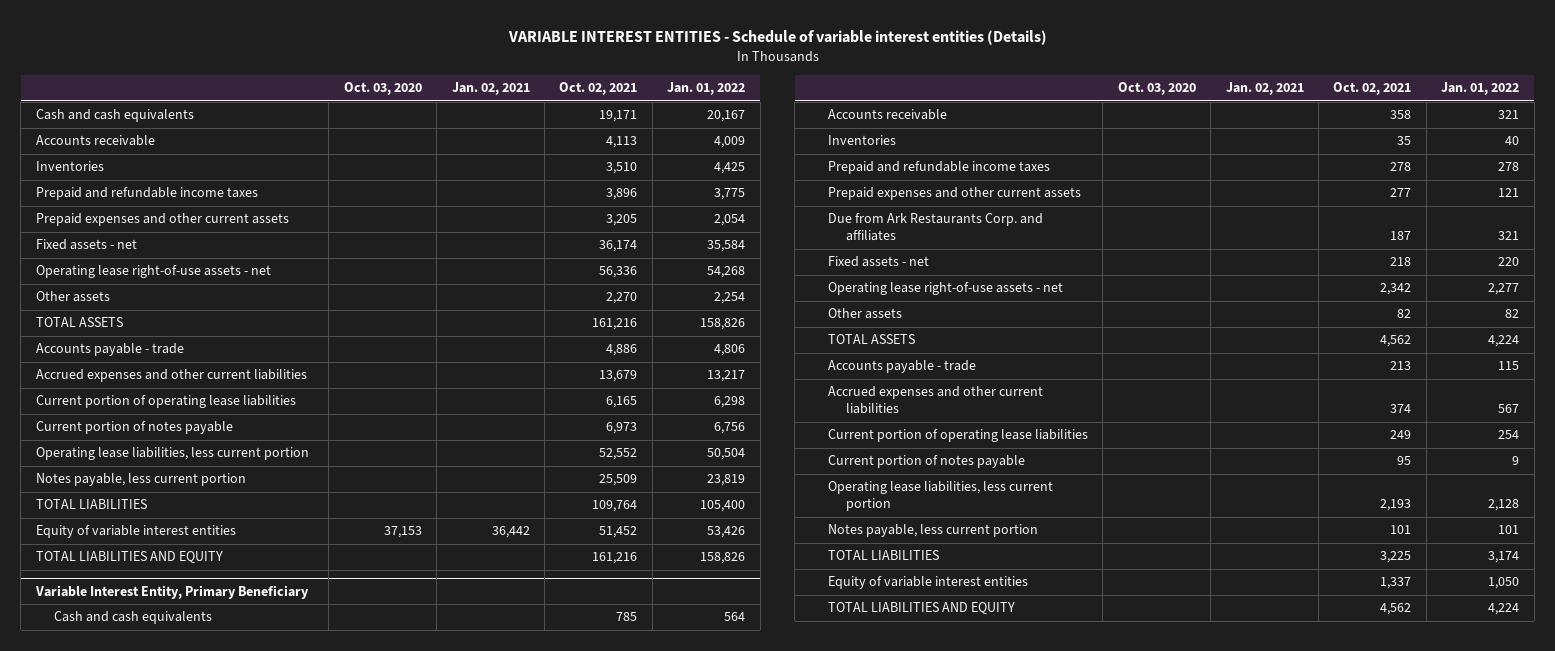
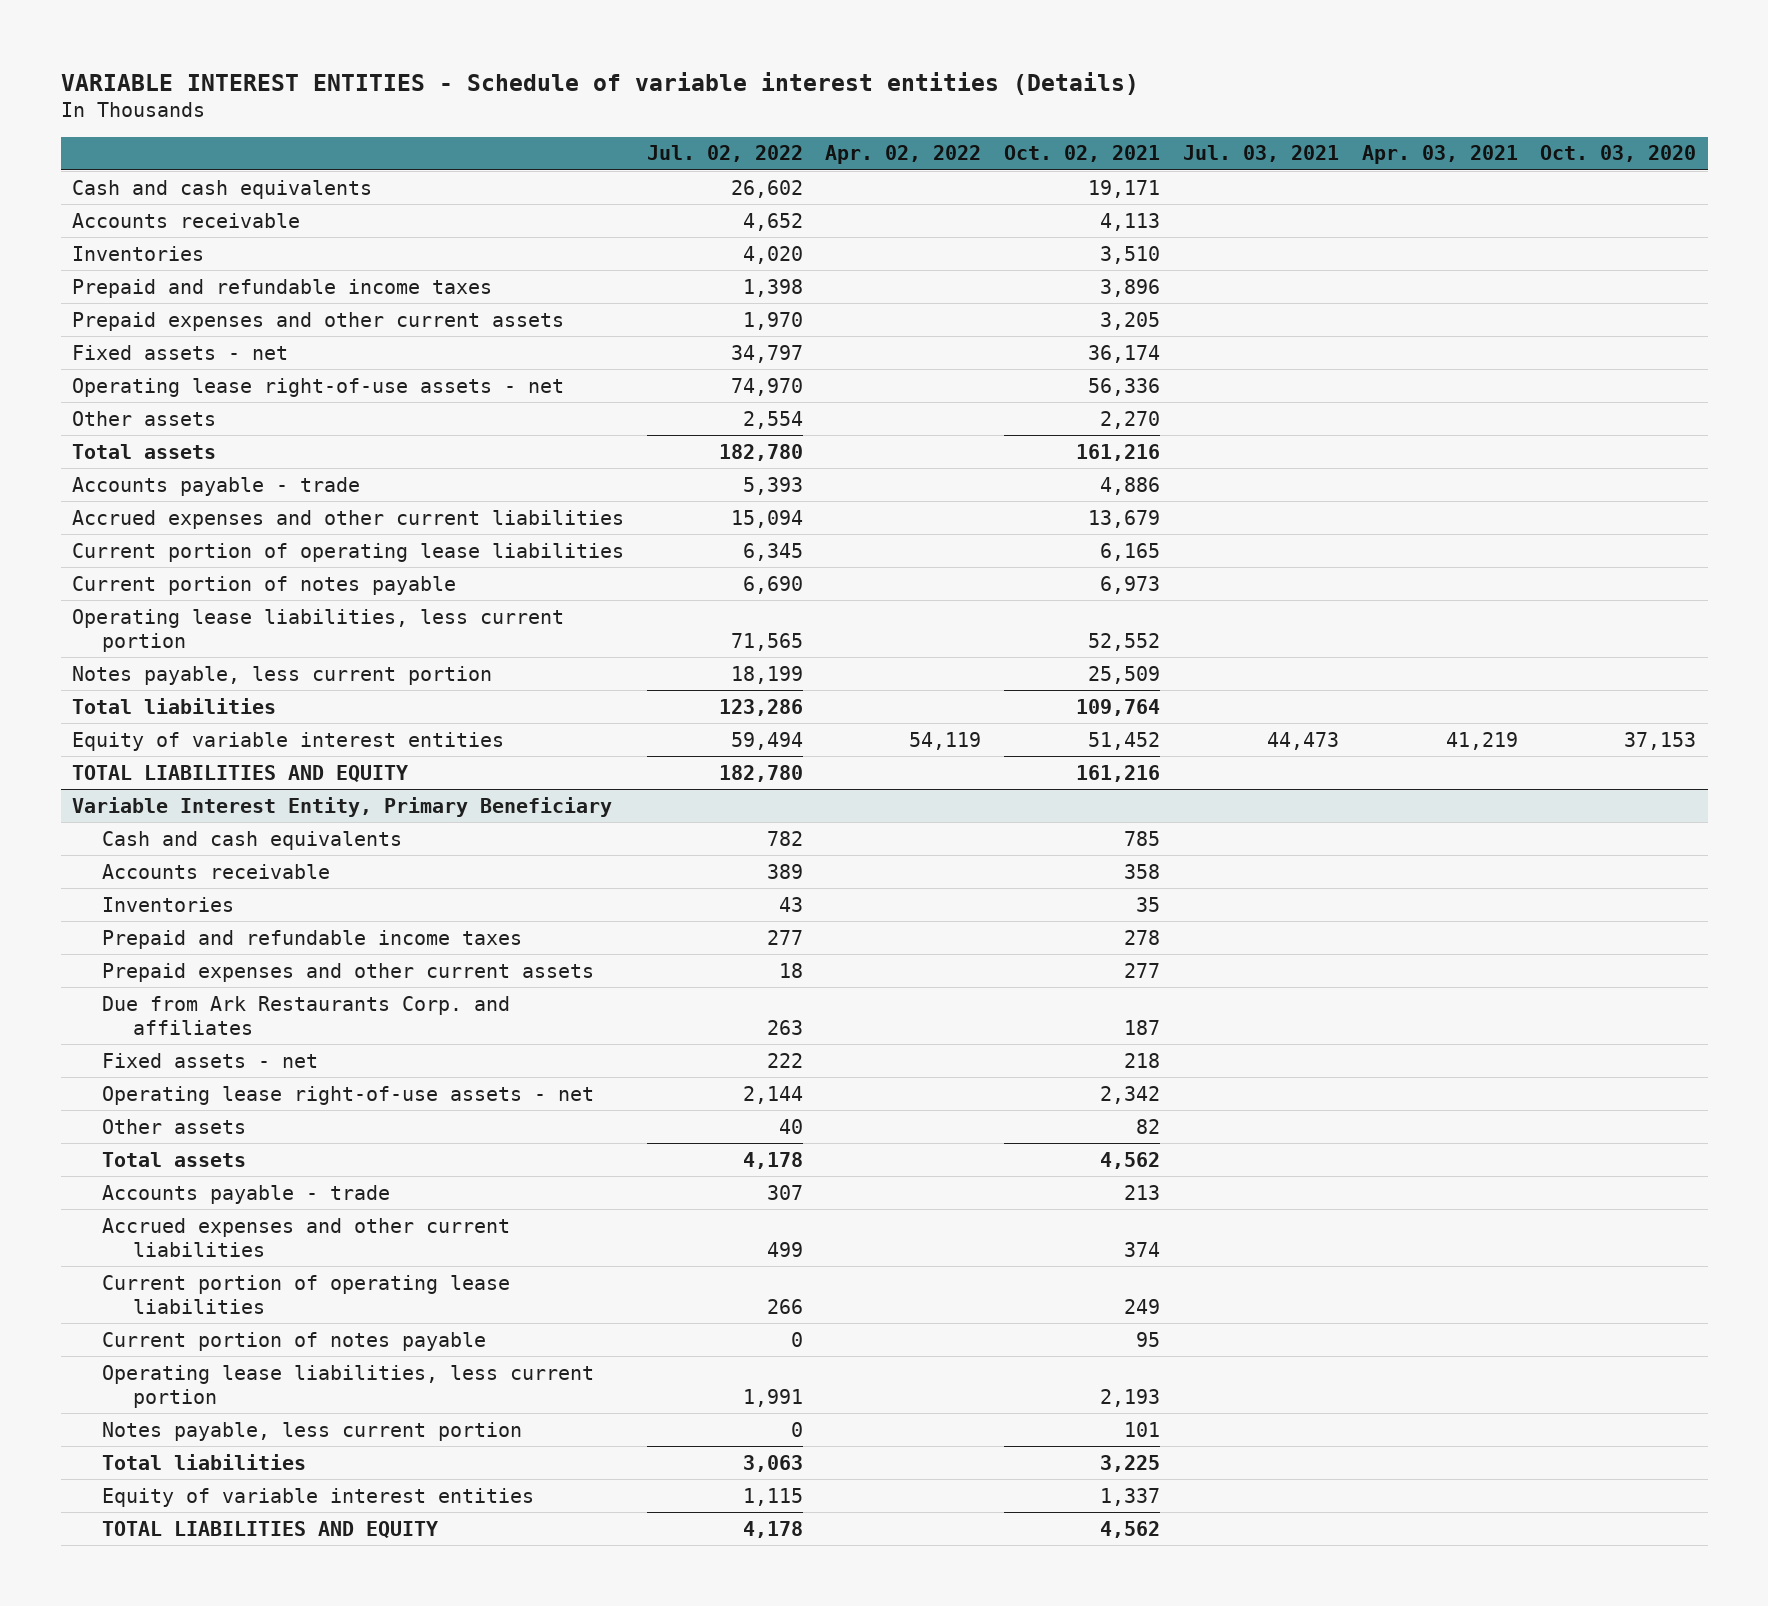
[451,82,530,96] Jan. 02, 2021 -> none
[667,82,746,96] Jan. 01, 2022 -> none
none -> [646,145,803,163] Jul. 02, 2022
none -> [825,145,982,165] Apr. 02, 2022
none -> [1182,145,1339,163] Jul. 03, 2021
none -> [1361,145,1518,165] Apr. 03, 2021
[35,317,123,328] TOTAL ASSETS -> [71,443,216,459] Total assets
[35,499,147,510] TOTAL LIABILITIES -> [71,697,276,714] Total liabilities
[827,334,915,345] TOTAL ASSETS -> [102,1151,247,1167] Total assets
[827,550,939,561] TOTAL LIABILITIES -> [102,1453,307,1470] Total liabilities

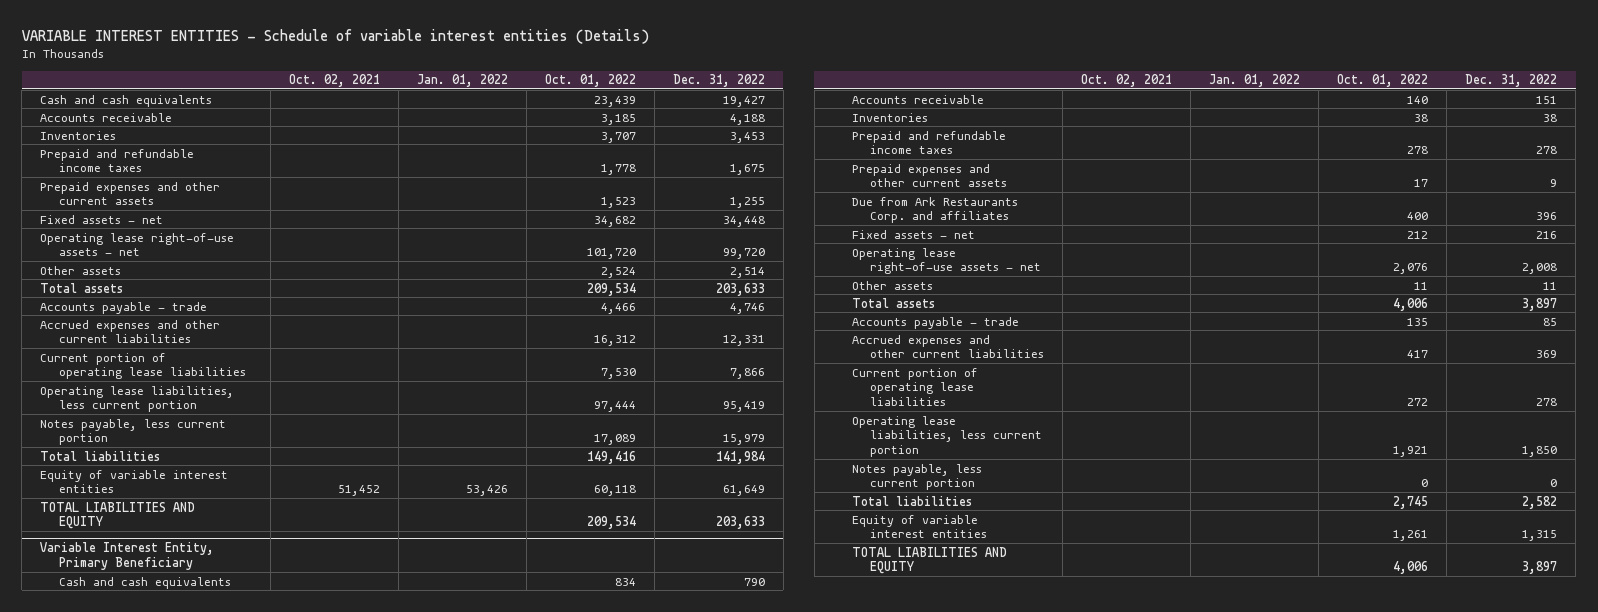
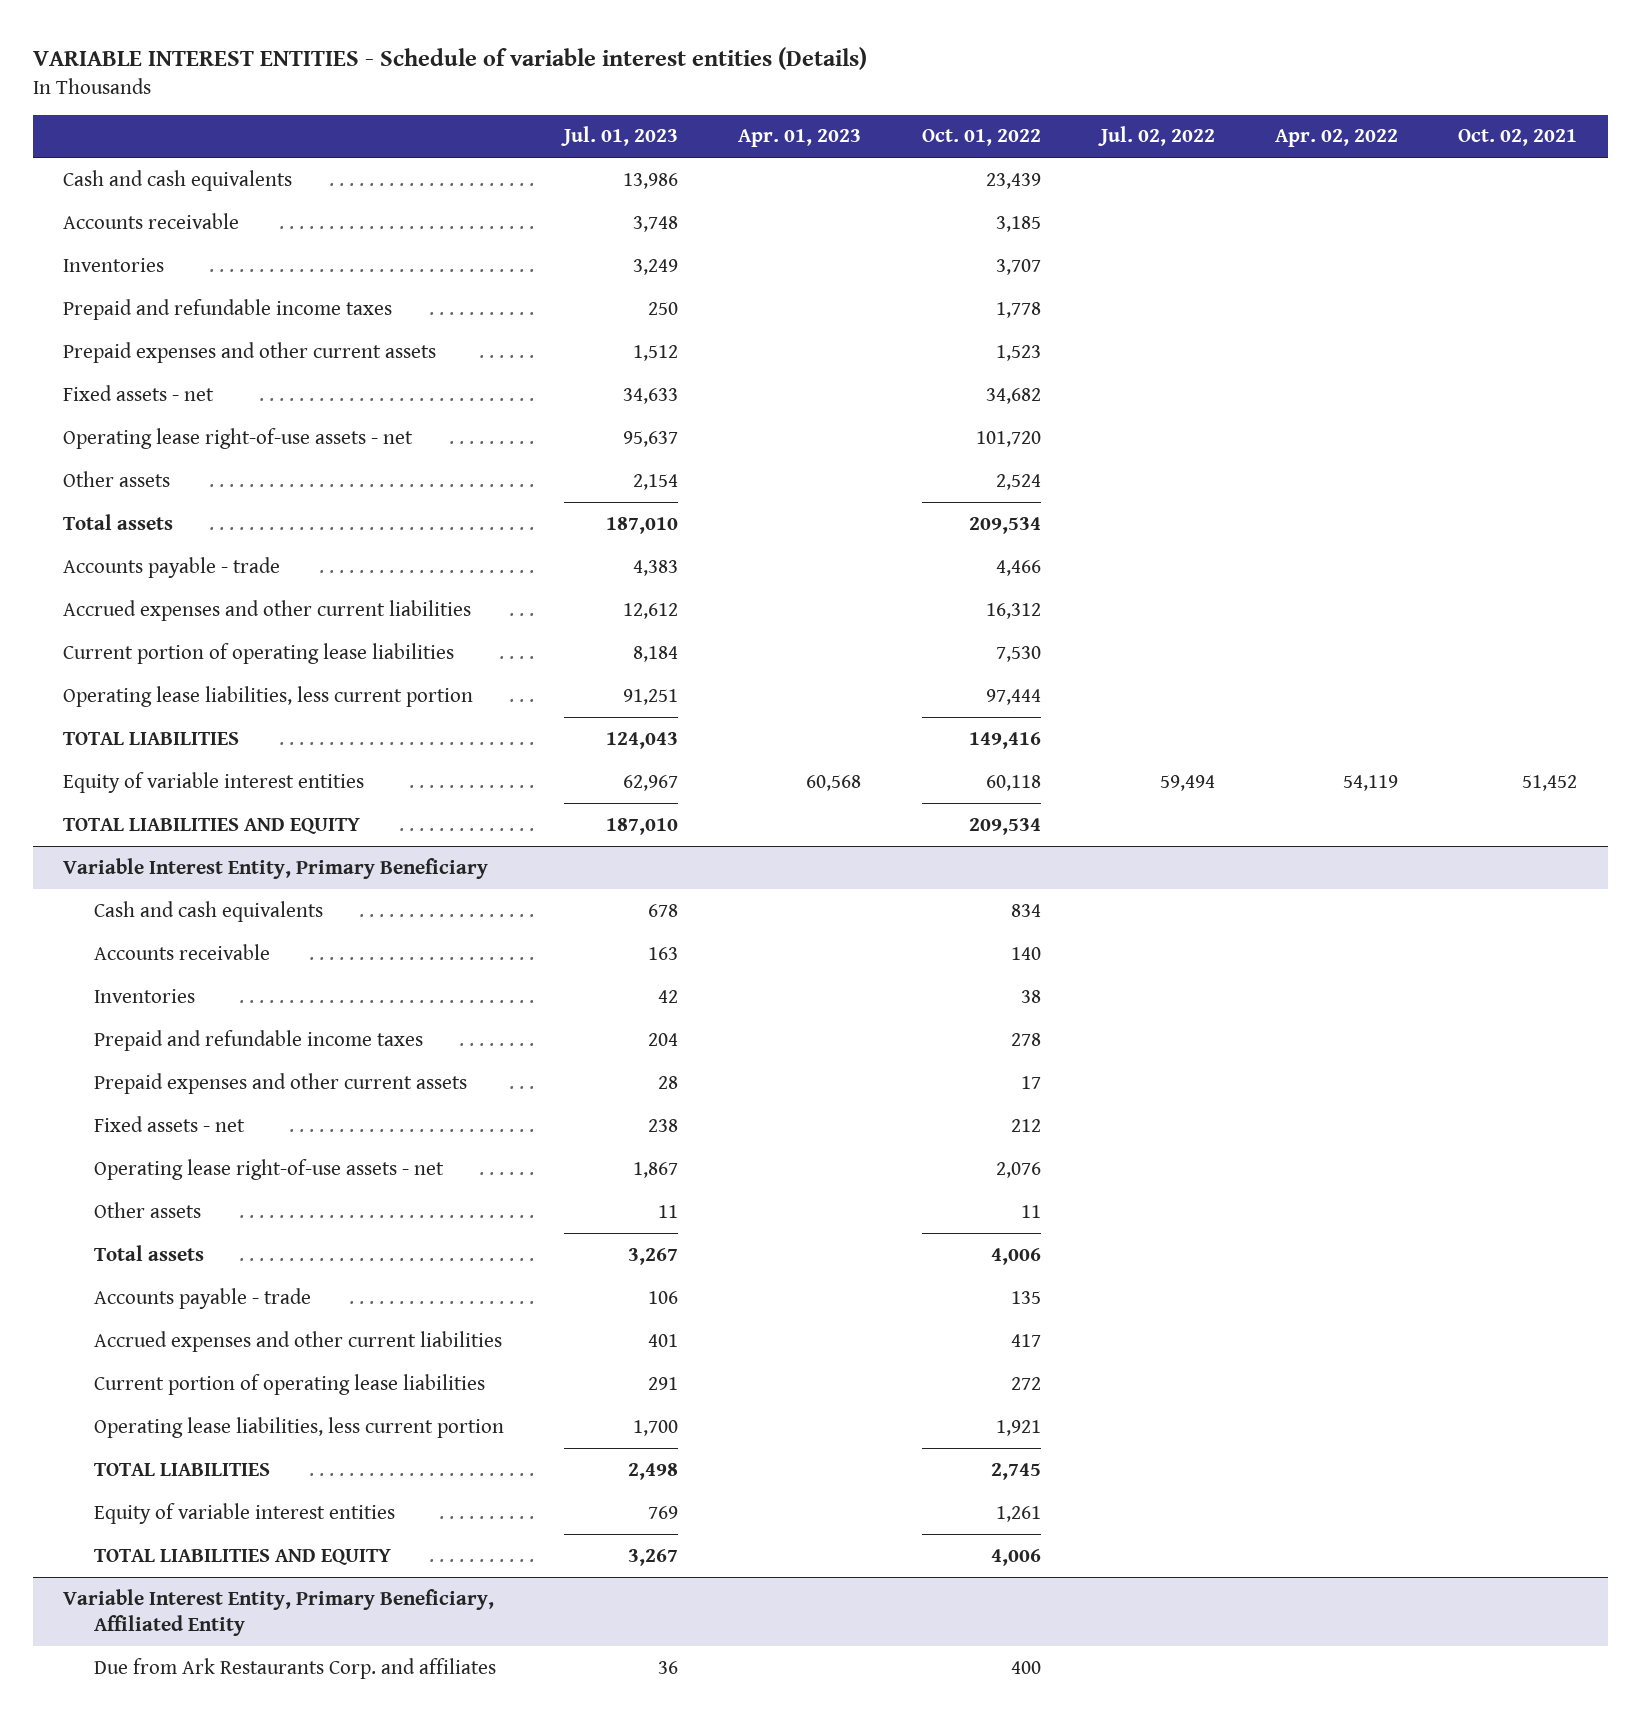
[416,74,508,88] Jan. 01, 2022 -> none
[672,74,765,88] Dec. 31, 2022 -> none
none -> [561,126,679,147] Jul. 01, 2023
none -> [738,129,862,148] Apr. 01, 2023
none -> [1097,126,1215,147] Jul. 02, 2022
none -> [1275,129,1399,148] Apr. 02, 2022
[40,418,227,446] Notes payable, less current portion -> none
[40,450,161,461] Total liabilities -> [63,731,240,745] TOTAL LIABILITIES
[851,196,1018,224] Due from Ark Restaurants Corp. and affiliates -> none
[851,463,982,491] Notes payable, less current portion -> none
[851,495,972,506] Total liabilities -> [93,1462,270,1476] TOTAL LIABILITIES
none -> [63,1588,495,1637] Variable Interest Entity, Primary Beneficiary, Affiliated Entity
none -> [93,1657,496,1679] Due from Ark Restaurants Corp. and affiliates

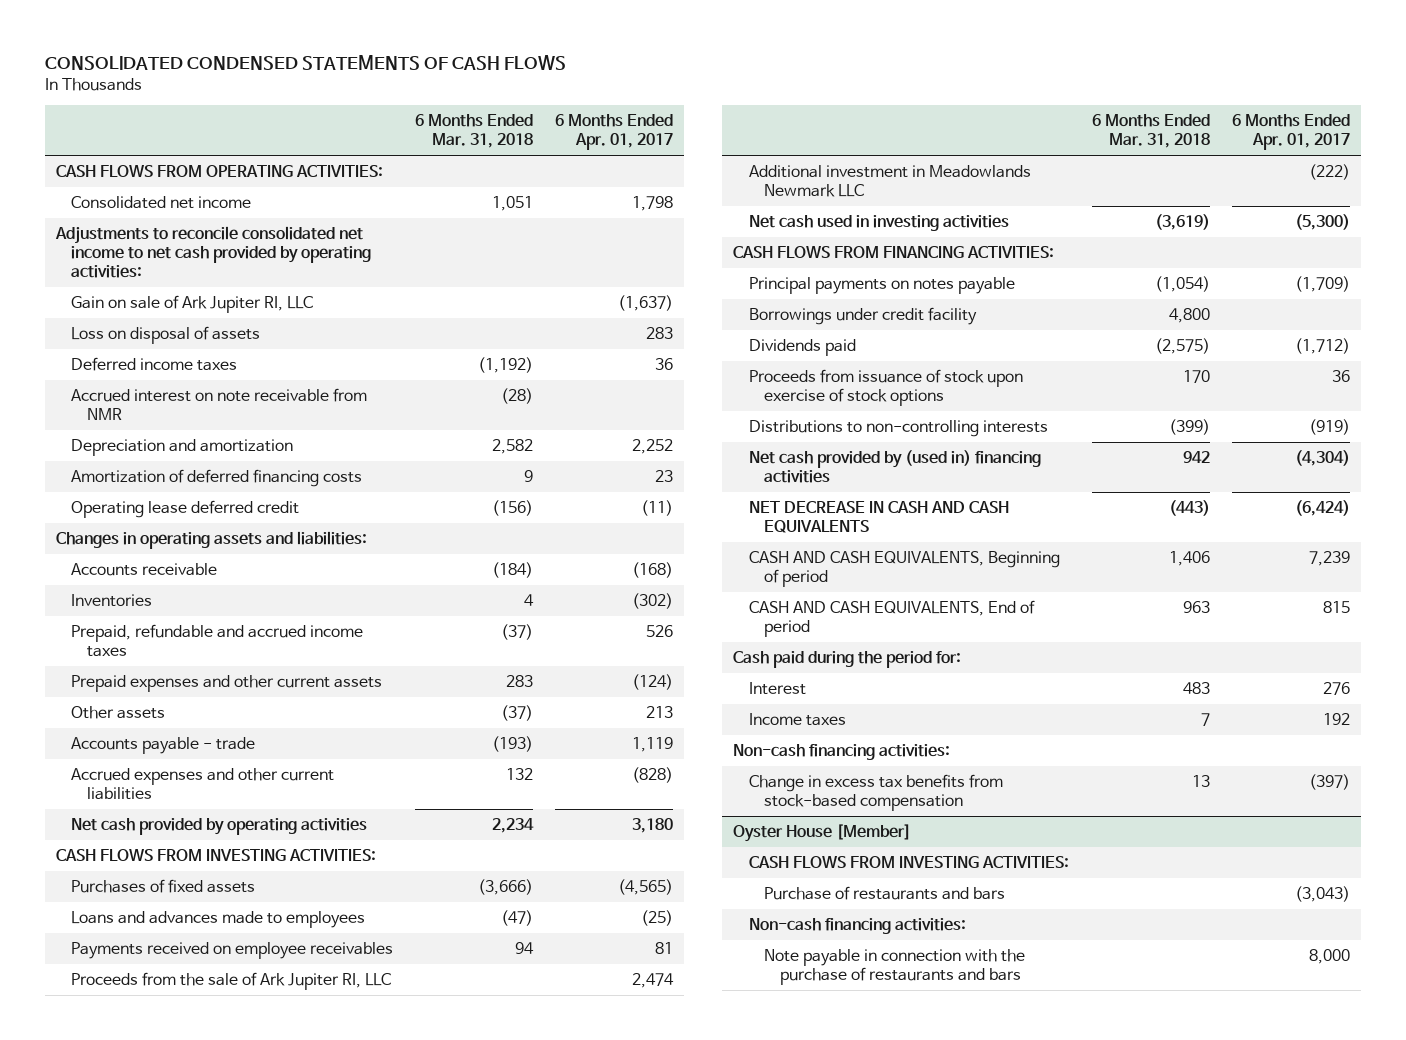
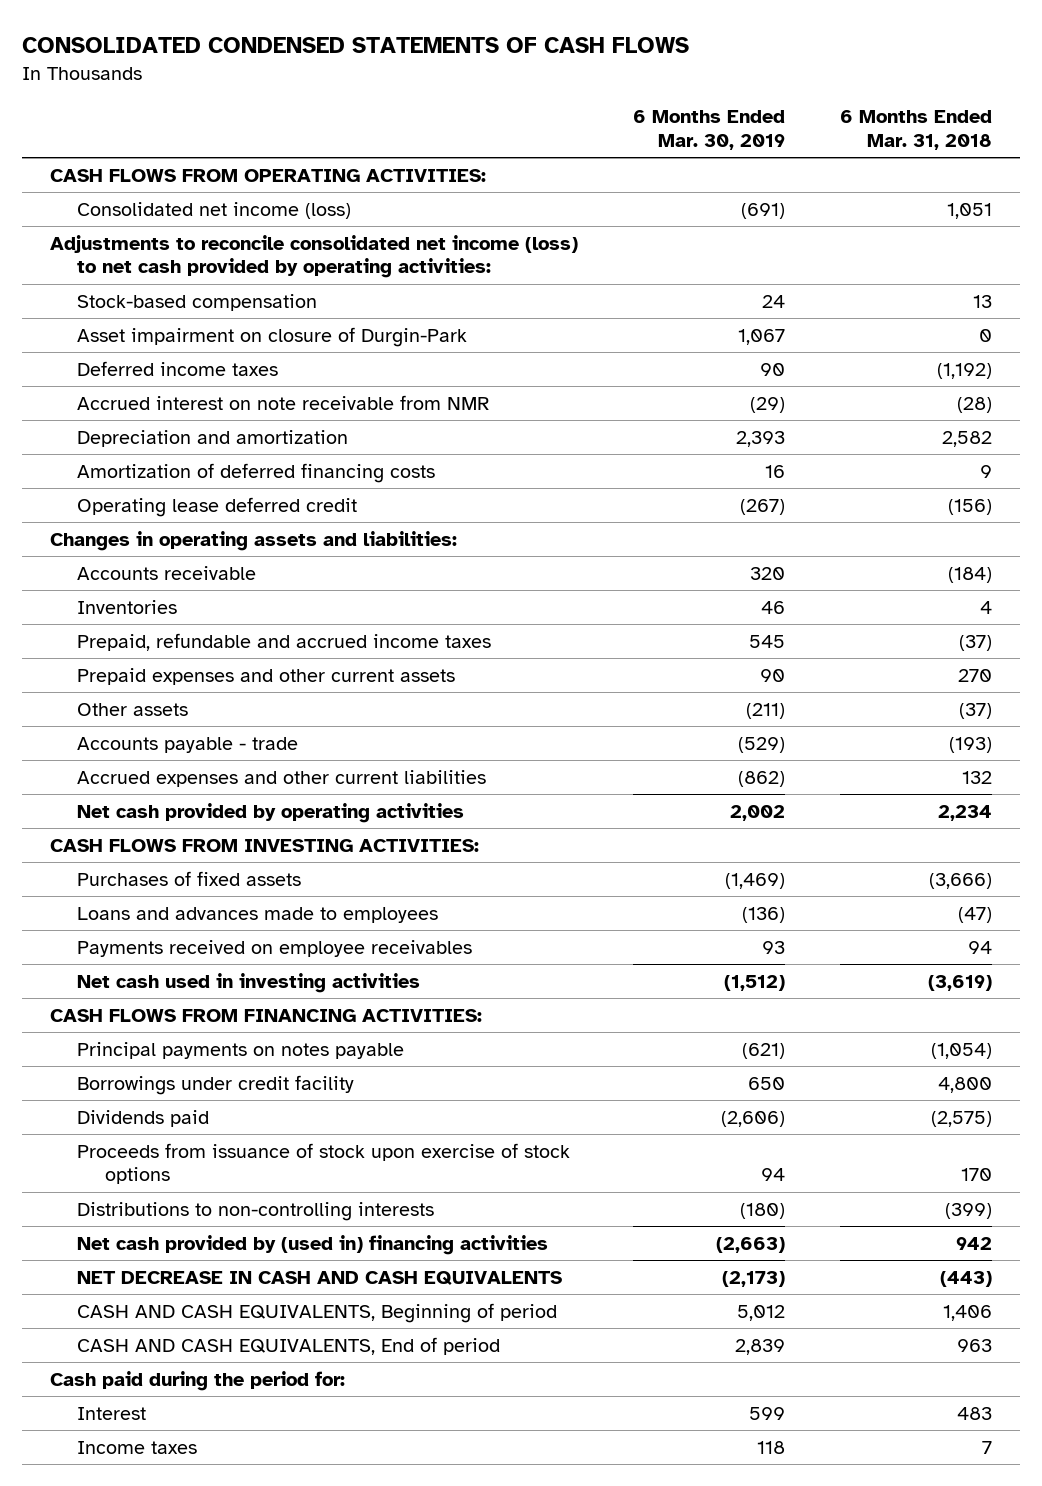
[554,114,673,151] 6 Months Ended Apr. 01, 2017 -> none
none -> [632,110,785,150] 6 Months Ended Mar. 30, 2019
[71,295,314,314] Gain on sale of Ark Jupiter RI, LLC -> none
[71,326,261,345] Loss on disposal of assets -> none
[71,196,252,210] Consolidated net income -> [77,201,352,219] Consolidated net income (loss)
[54,226,372,278] Adjustments to reconcile consolidated net income to net cash provided by operating activities: -> [49,234,578,279] Adjustments to reconcile consolidated net income (loss) to net cash provided by operating activities:
none -> [77,293,318,311] Stock-based compensation
none -> [77,326,468,347] Asset impairment on closure of Durgin-Park
[505,675,533,688] 283 -> [958,668,993,682] 270
[71,972,392,991] Proceeds from the sale of Ark Jupiter RI, LLC -> none
[748,165,1031,197] Additional investment in Meadowlands Newmark LLC -> none
[733,744,951,761] Non-cash financing activities: -> none
[748,774,1003,811] Change in excess tax benefits from stock-based compensation -> none
[733,824,912,843] Oyster House [Member] -> none
[748,856,1069,869] CASH FLOWS FROM INVESTING ACTIVITIES: -> none
[764,886,1006,901] Purchase of restaurants and bars -> none
[748,918,966,935] Non-cash financing activities: -> none
[764,949,1026,985] Note payable in connection with the purchase of restaurants and bars -> none

